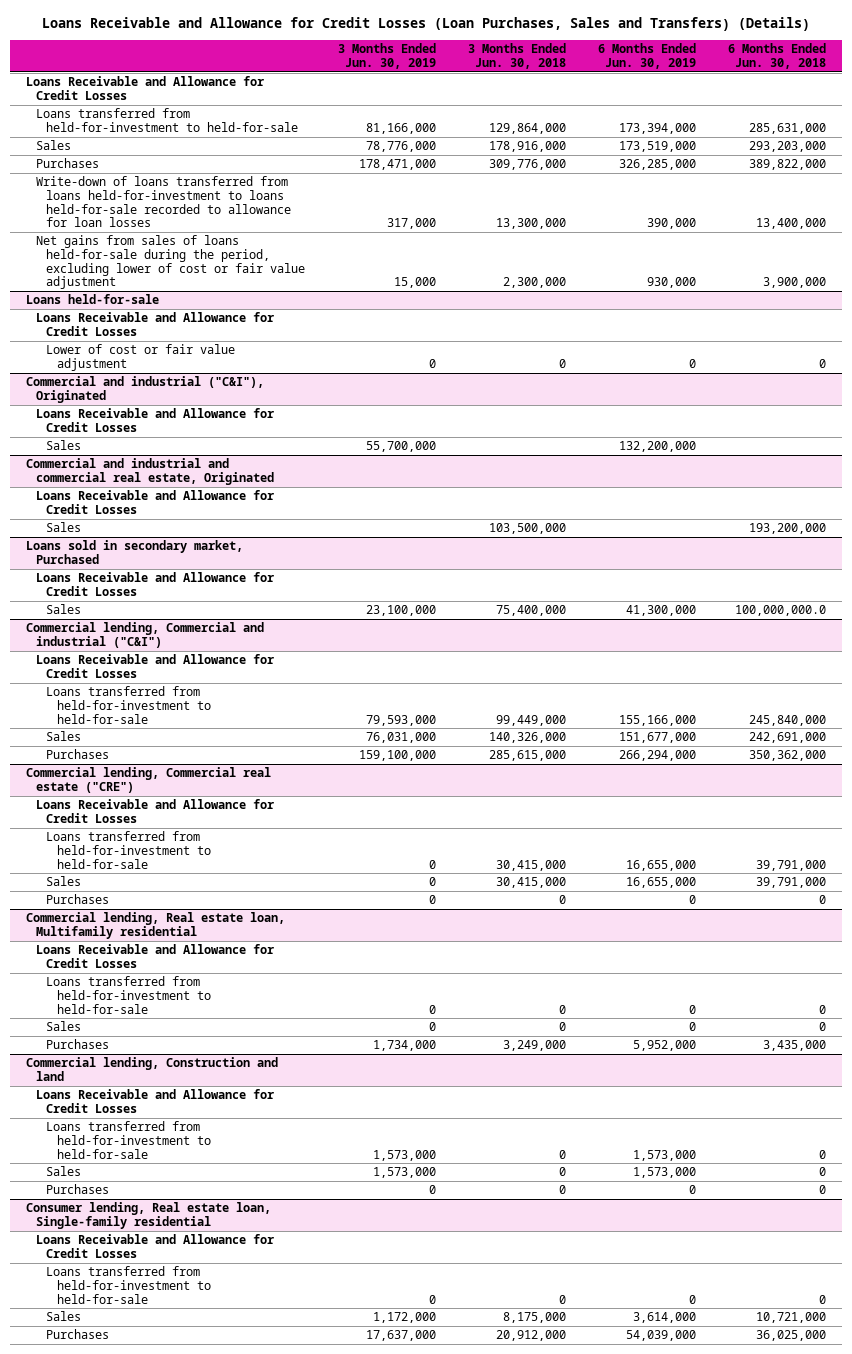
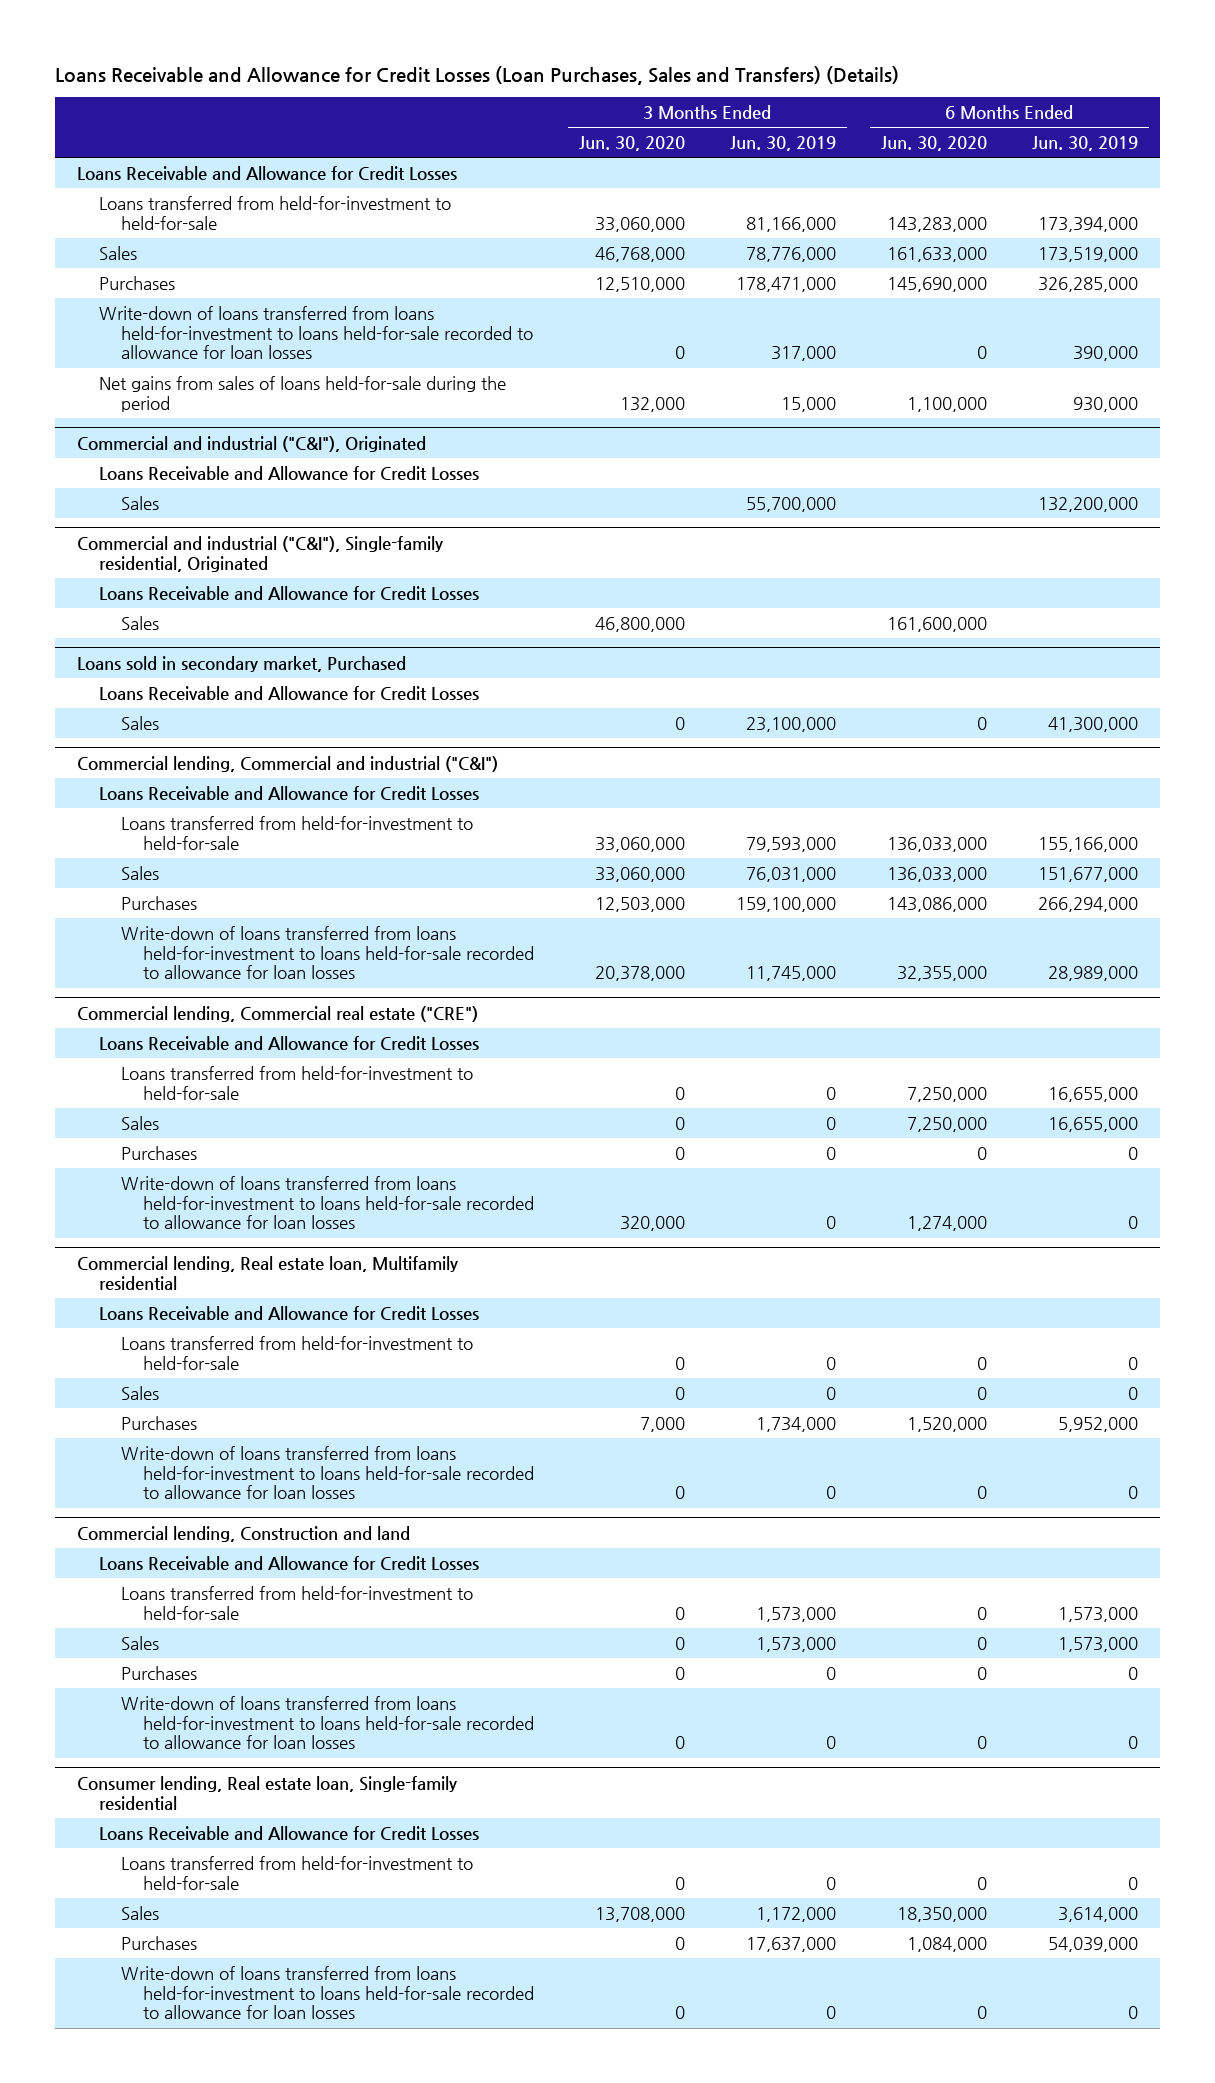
[467,43,566,69] 3 Months Ended Jun. 30, 2018 -> none
[728,43,827,69] 6 Months Ended Jun. 30, 2018 -> none
none -> [578,136,685,152] Jun. 30, 2020
none -> [880,136,987,152] Jun. 30, 2020
[25,294,159,305] Loans held-for-sale -> none
[36,312,275,336] Loans Receivable and Allowance for Credit Losses -> none
[46,344,236,371] Lower of cost or fair value adjustment -> none
[36,235,306,290] Net gains from sales of loans held-for-sale during the period, excluding lower of cost or fair value adjustment -> [99,375,507,412] Net gains from sales of loans held-for-sale during the period
[25,458,275,485] Commercial and industrial and commercial real estate, Originated -> none
none -> [77,535,444,572] Commercial and industrial ("C&I"), Single-family residential, Originated
none -> [121,925,534,980] Write-down of loans transferred from loans held-for-investment to loans held-for-sale recorded to allowance for loan losses
none -> [121,1175,534,1230] Write-down of loans transferred from loans held-for-investment to loans held-for-sale recorded to allowance for loan losses
none -> [121,1445,534,1500] Write-down of loans transferred from loans held-for-investment to loans held-for-sale recorded to allowance for loan losses
none -> [121,1695,534,1750] Write-down of loans transferred from loans held-for-investment to loans held-for-sale recorded to allowance for loan losses
none -> [121,1965,534,2020] Write-down of loans transferred from loans held-for-investment to loans held-for-sale recorded to allowance for loan losses

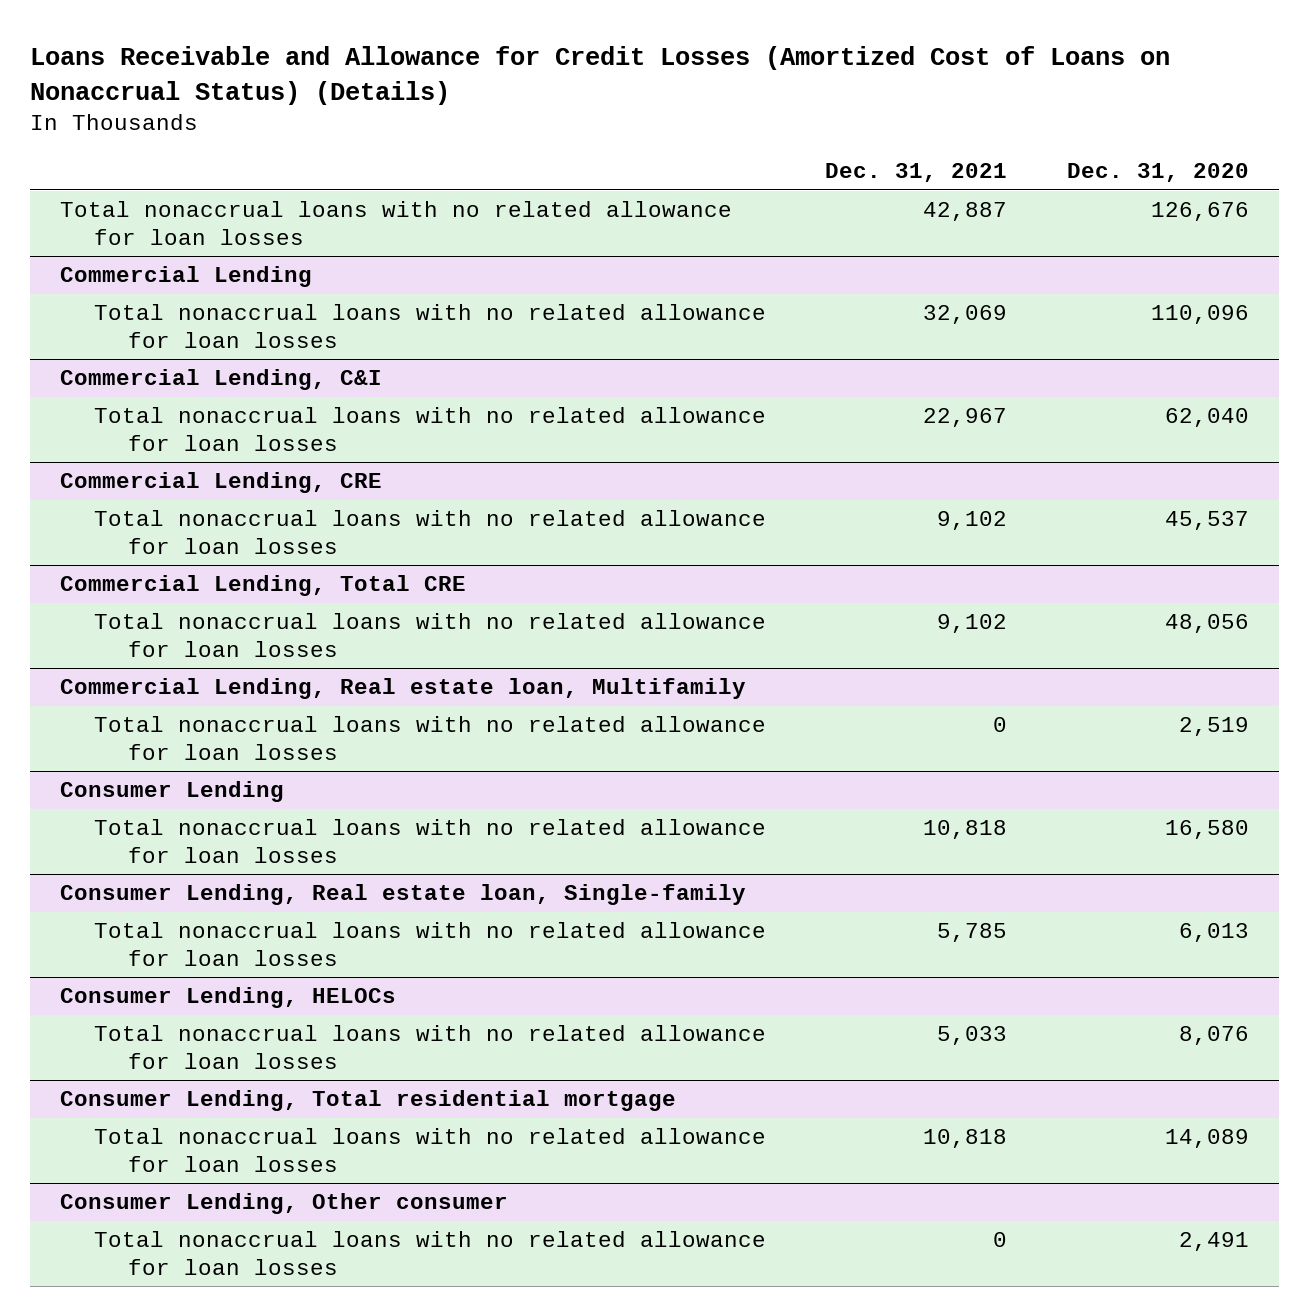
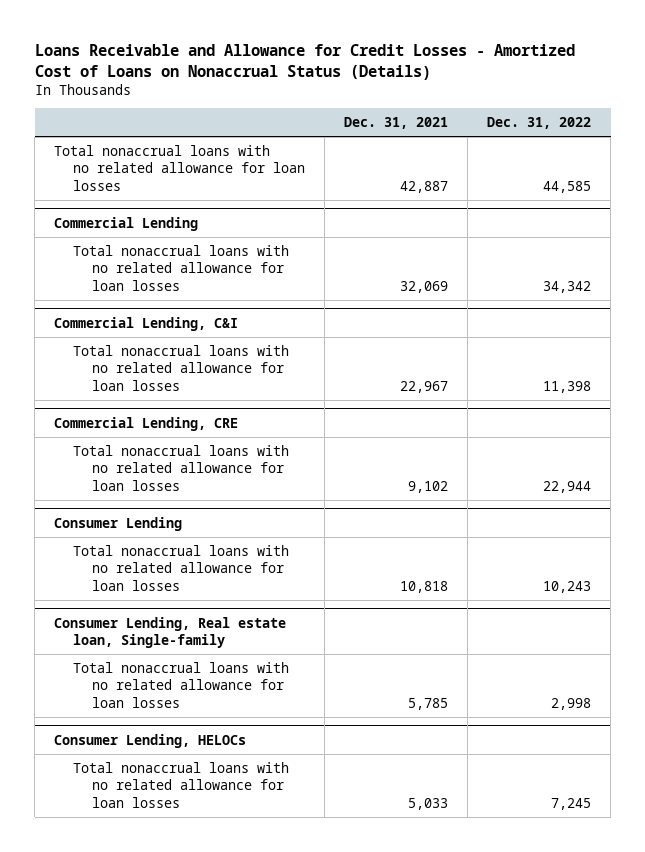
[30,45,1171,105] Loans Receivable and Allowance for Credit Losses (Amortized Cost of Loans on Nonaccrual Status) (Details) -> [34,43,575,80] Loans Receivable and Allowance for Credit Losses - Amortized Cost of Loans on Nonaccrual Status (Details)
[1067,163,1250,183] Dec. 31, 2020 -> none
none -> [486,117,591,130] Dec. 31, 2022
[60,575,467,597] Commercial Lending, Total CRE -> none
[93,613,766,657] Total nonaccrual loans with no related allowance for loan losses -> none
[60,678,747,700] Commercial Lending, Real estate loan, Multifamily -> none
[93,716,766,760] Total nonaccrual loans with no related allowance for loan losses -> none
[60,1090,677,1112] Consumer Lending, Total residential mortgage -> none
[93,1128,766,1172] Total nonaccrual loans with no related allowance for loan losses -> none
[60,1193,509,1215] Consumer Lending, Other consumer -> none
[93,1231,766,1275] Total nonaccrual loans with no related allowance for loan losses -> none

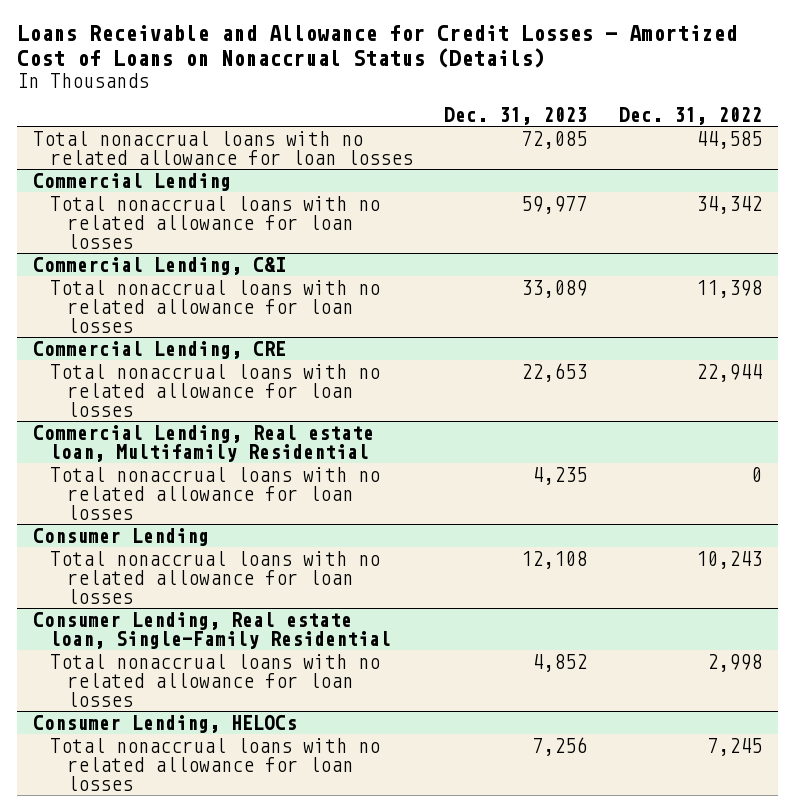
[343,117,448,130] Dec. 31, 2021 -> none
none -> [444,107,588,126] Dec. 31, 2023
none -> [32,424,374,462] Commercial Lending, Real estate loan, Multifamily Residential
none -> [49,466,380,520] Total nonaccrual loans with no related allowance for loan losses
[54,616,287,648] Consumer Lending, Real estate loan, Single-family -> [32,611,391,649] Consumer Lending, Real estate loan, Single-Family Residential

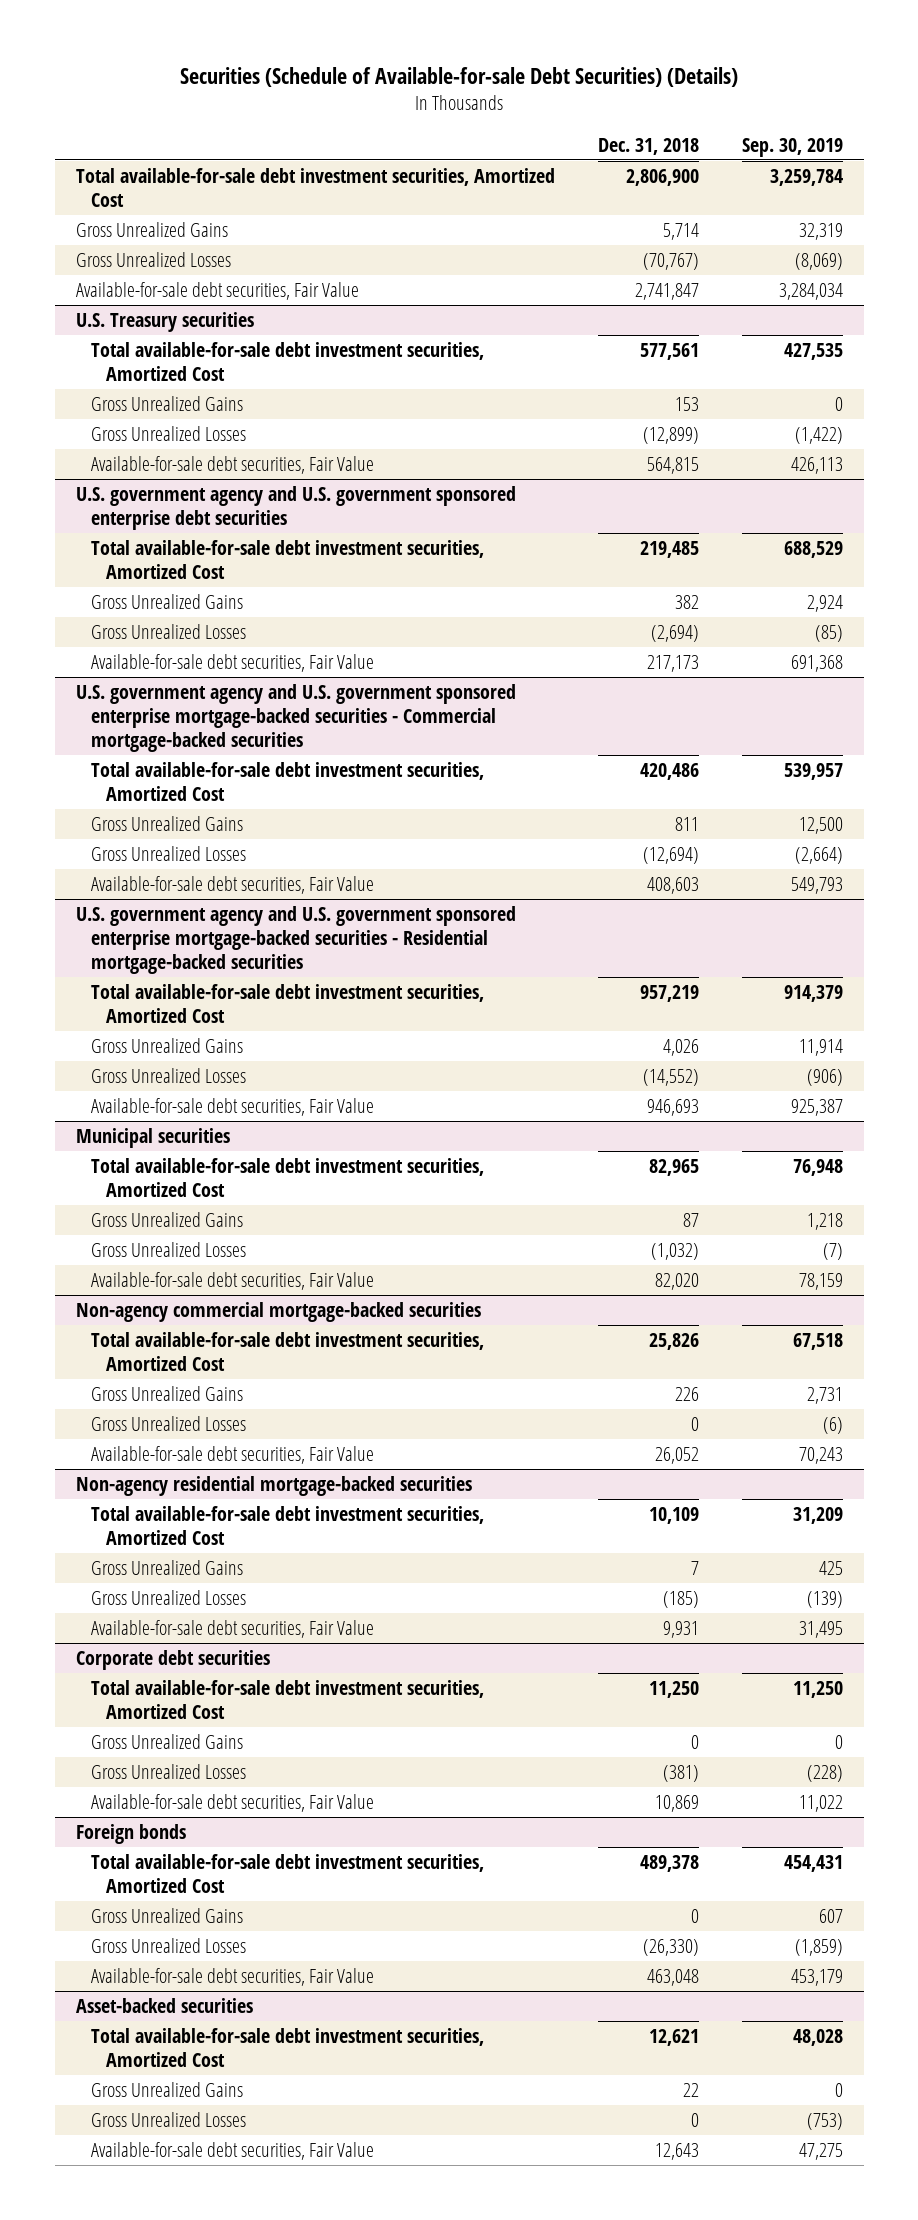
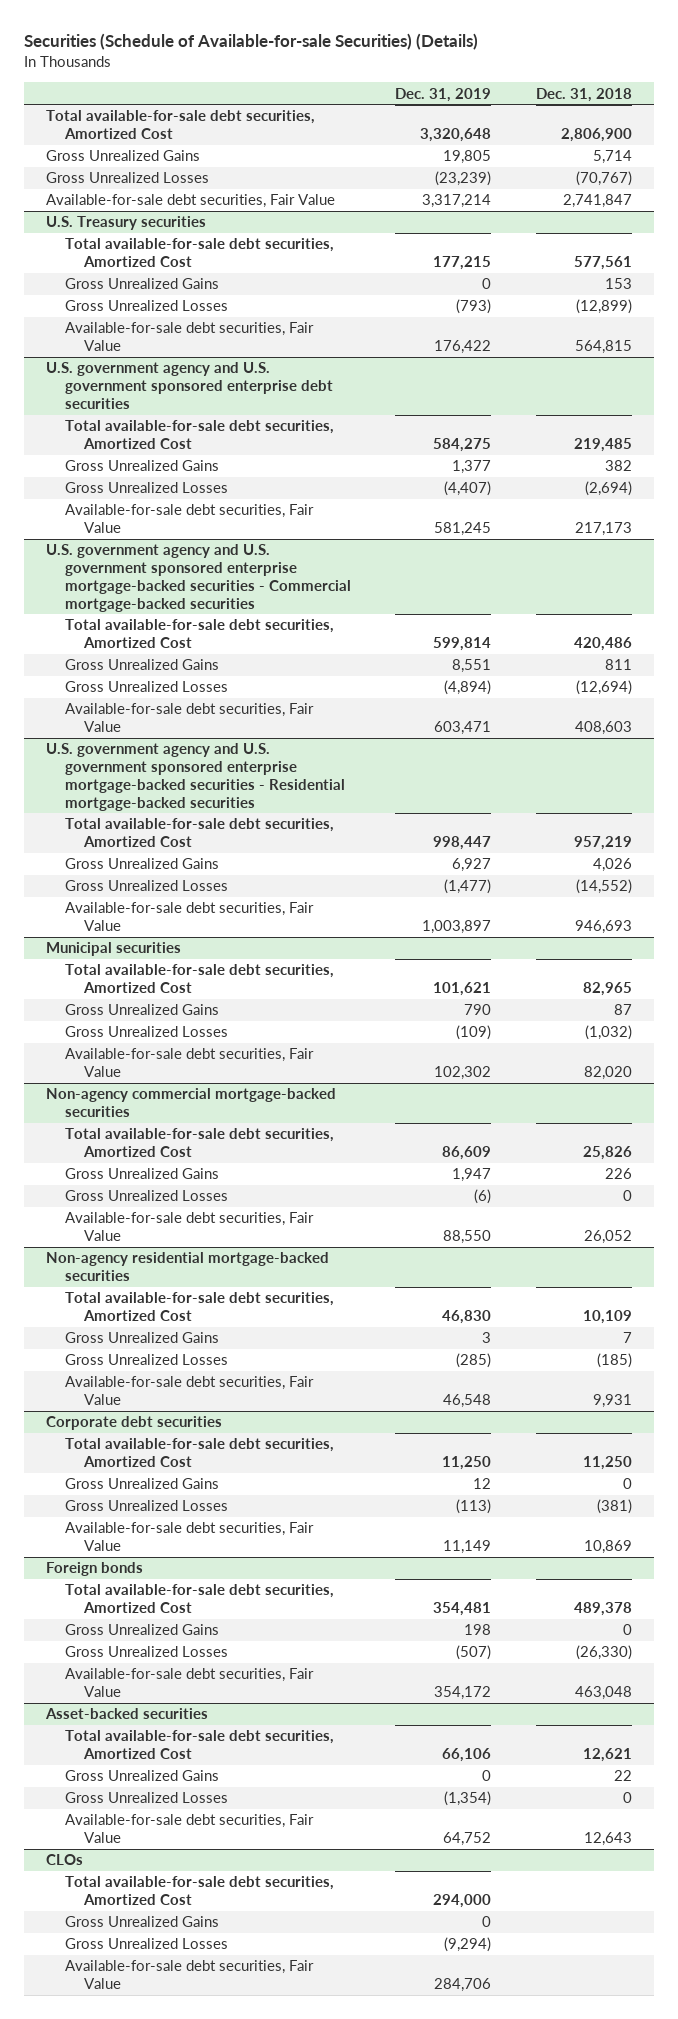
[180,67,739,88] Securities (Schedule of Available-for-sale Debt Securities) (Details) -> [24,33,479,51] Securities (Schedule of Available-for-sale Securities) (Details)
[741,137,843,157] Sep. 30, 2019 -> none
none -> [395,87,492,102] Dec. 31, 2019
[75,167,555,207] Total available-for-sale debt investment securities, Amortized Cost -> [46,110,316,140] Total available-for-sale debt securities, Amortized Cost
[90,341,484,381] Total available-for-sale debt investment securities, Amortized Cost -> [65,238,335,268] Total available-for-sale debt securities, Amortized Cost
[90,539,484,579] Total available-for-sale debt investment securities, Amortized Cost -> [65,420,335,450] Total available-for-sale debt securities, Amortized Cost
[90,761,484,801] Total available-for-sale debt investment securities, Amortized Cost -> [65,619,335,649] Total available-for-sale debt securities, Amortized Cost
[90,983,484,1023] Total available-for-sale debt investment securities, Amortized Cost -> [65,818,335,848] Total available-for-sale debt securities, Amortized Cost
[90,1157,484,1197] Total available-for-sale debt investment securities, Amortized Cost -> [65,964,335,994] Total available-for-sale debt securities, Amortized Cost
[90,1331,484,1371] Total available-for-sale debt investment securities, Amortized Cost -> [65,1128,335,1158] Total available-for-sale debt securities, Amortized Cost
[90,1505,484,1545] Total available-for-sale debt investment securities, Amortized Cost -> [65,1292,335,1322] Total available-for-sale debt securities, Amortized Cost
[90,1679,484,1719] Total available-for-sale debt investment securities, Amortized Cost -> [65,1438,335,1468] Total available-for-sale debt securities, Amortized Cost
[90,1853,484,1893] Total available-for-sale debt investment securities, Amortized Cost -> [65,1584,335,1614] Total available-for-sale debt securities, Amortized Cost
[90,2027,484,2067] Total available-for-sale debt investment securities, Amortized Cost -> [65,1730,335,1760] Total available-for-sale debt securities, Amortized Cost
none -> [46,1854,84,1866] CLOs
none -> [65,1876,335,1906] Total available-for-sale debt securities, Amortized Cost
none -> [65,1916,220,1928] Gross Unrealized Gains
none -> [65,1938,229,1950] Gross Unrealized Losses
none -> [65,1960,315,1990] Available-for-sale debt securities, Fair Value

